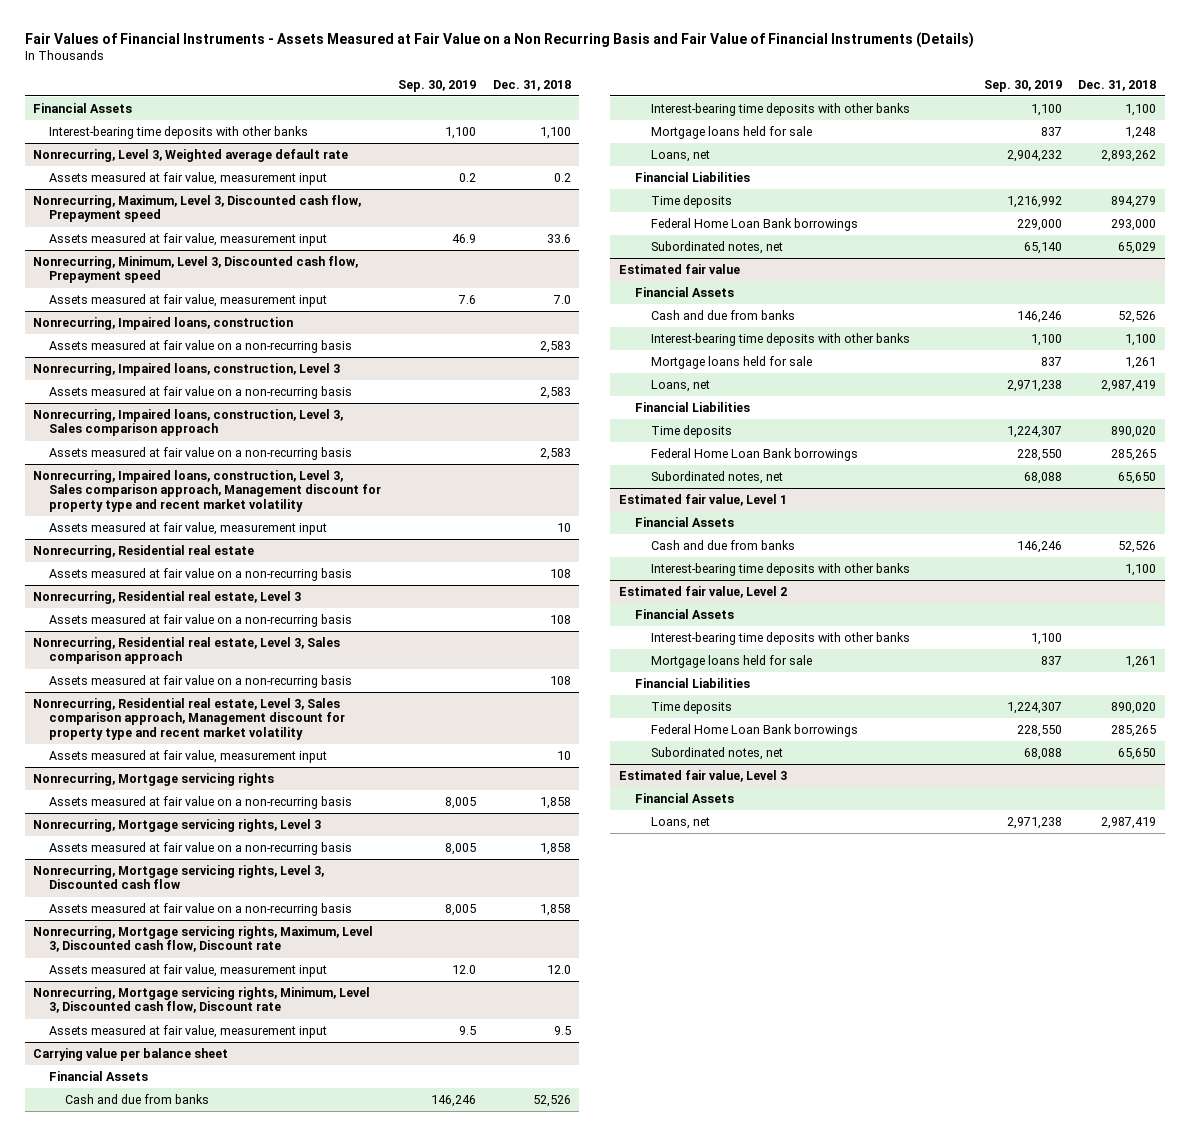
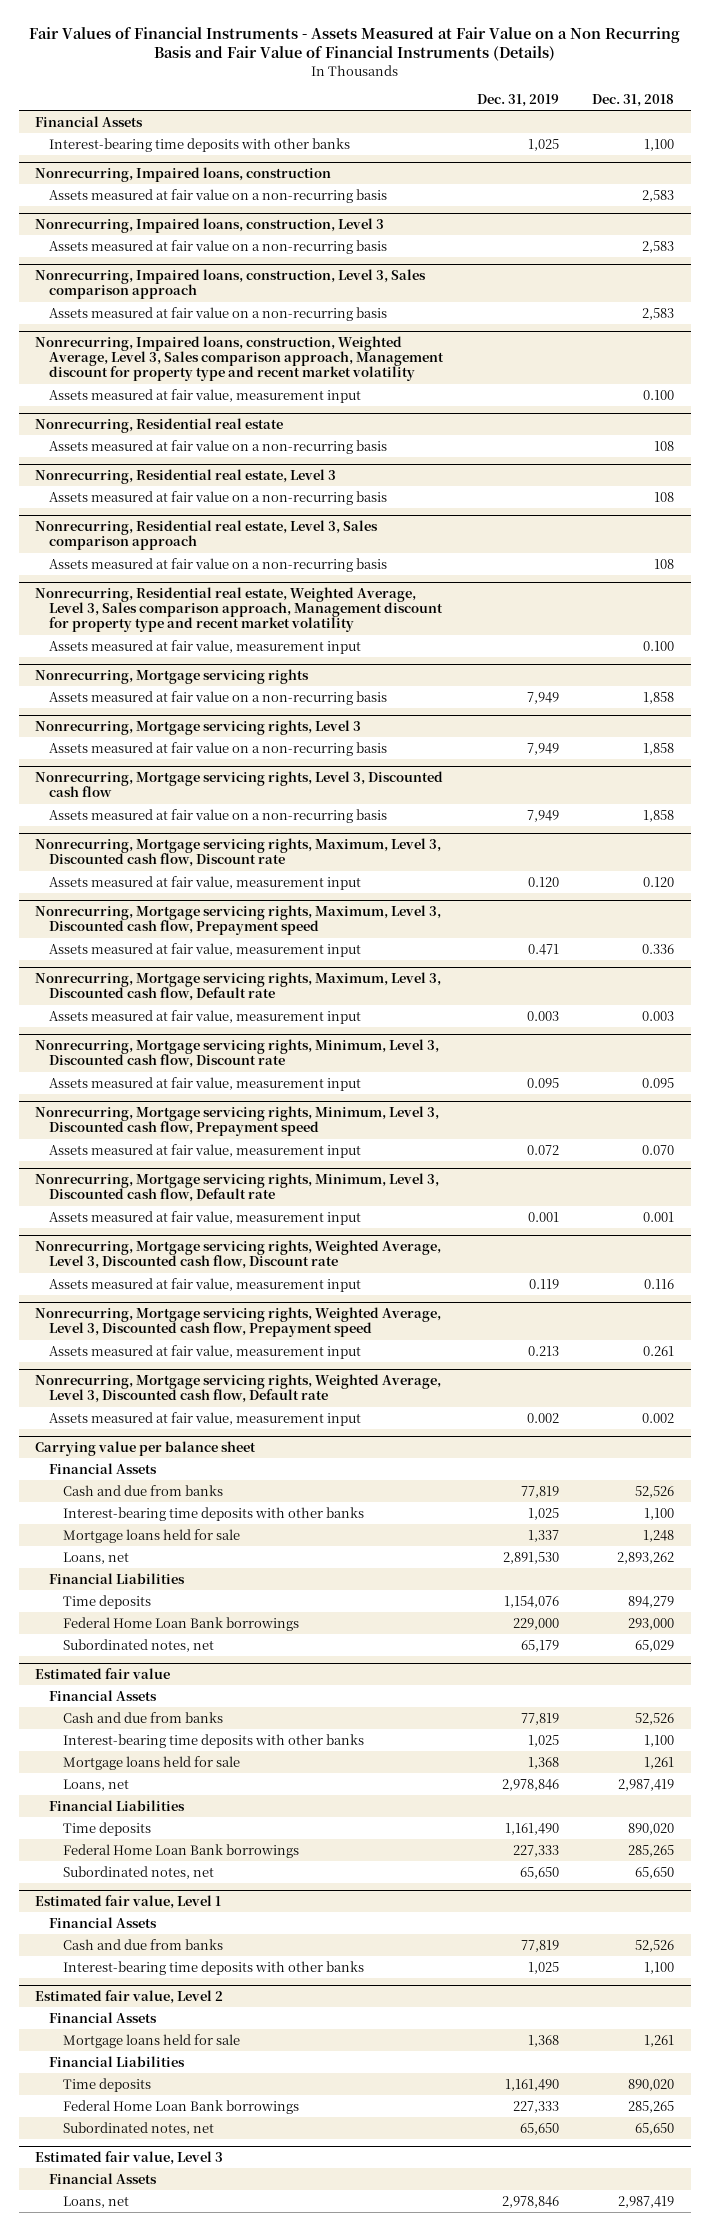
[398,79,477,92] Sep. 30, 2019 -> none
none -> [476,94,559,108] Dec. 31, 2019
[33,149,349,163] Nonrecurring, Level 3, Weighted average default rate -> none
[49,172,328,186] Assets measured at fair value, measurement input -> none
[33,195,362,223] Nonrecurring, Maximum, Level 3, Discounted cash flow, Prepayment speed -> none
[49,233,328,247] Assets measured at fair value, measurement input -> none
[33,256,359,284] Nonrecurring, Minimum, Level 3, Discounted cash flow, Prepayment speed -> none
[49,294,328,308] Assets measured at fair value, measurement input -> none
[33,470,382,512] Nonrecurring, Impaired loans, construction, Level 3, Sales comparison approach, Management discount for property type and recent market volatility -> [35,336,445,382] Nonrecurring, Impaired loans, construction, Weighted Average, Level 3, Sales comparison approach, Management discount for property type and recent market volatility
[556,523,571,533] 10 -> [643,389,675,400] 0.100
[33,698,346,740] Nonrecurring, Residential real estate, Level 3, Sales comparison approach, Management discount for property type and recent market volatility -> [35,587,444,633] Nonrecurring, Residential real estate, Weighted Average, Level 3, Sales comparison approach, Management discount for property type and recent market volatility
[556,751,571,761] 10 -> [643,640,675,651] 0.100
[546,965,571,975] 12.0 -> [643,876,675,887] 0.120
none -> [35,905,442,936] Nonrecurring, Mortgage servicing rights, Maximum, Level 3, Discounted cash flow, Prepayment speed
none -> [49,942,362,957] Assets measured at fair value, measurement input
none -> [35,972,442,1002] Nonrecurring, Mortgage servicing rights, Maximum, Level 3, Discounted cash flow, Default rate
none -> [49,1009,362,1024] Assets measured at fair value, measurement input
[553,1026,571,1036] 9.5 -> [642,1077,675,1088] 0.095
none -> [35,1106,440,1137] Nonrecurring, Mortgage servicing rights, Minimum, Level 3, Discounted cash flow, Prepayment speed
none -> [49,1143,362,1158] Assets measured at fair value, measurement input
none -> [35,1173,440,1203] Nonrecurring, Mortgage servicing rights, Minimum, Level 3, Discounted cash flow, Default rate
none -> [49,1210,362,1225] Assets measured at fair value, measurement input
none -> [35,1240,442,1270] Nonrecurring, Mortgage servicing rights, Weighted Average, Level 3, Discounted cash flow, Discount rate
none -> [49,1277,362,1292] Assets measured at fair value, measurement input
none -> [35,1307,442,1338] Nonrecurring, Mortgage servicing rights, Weighted Average, Level 3, Discounted cash flow, Prepayment speed
none -> [49,1344,362,1359] Assets measured at fair value, measurement input
none -> [35,1374,442,1404] Nonrecurring, Mortgage servicing rights, Weighted Average, Level 3, Discounted cash flow, Default rate
none -> [49,1411,362,1426] Assets measured at fair value, measurement input
[650,632,910,646] Interest-bearing time deposits with other banks -> none

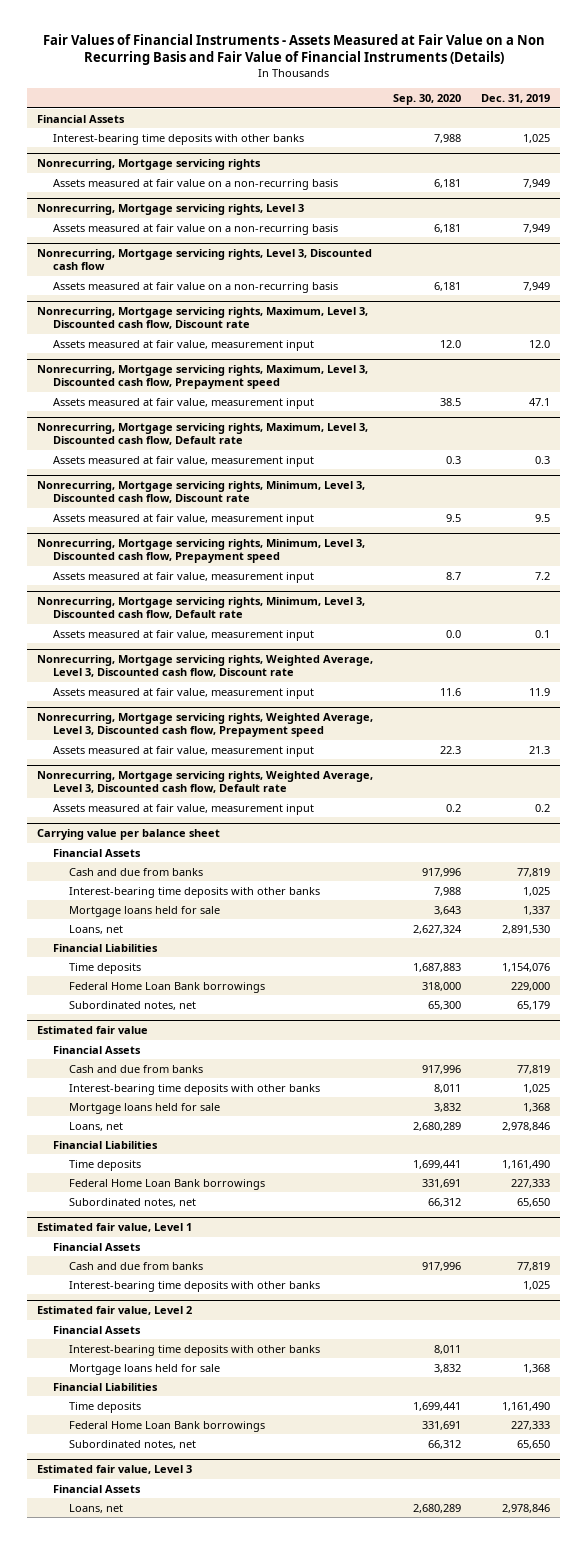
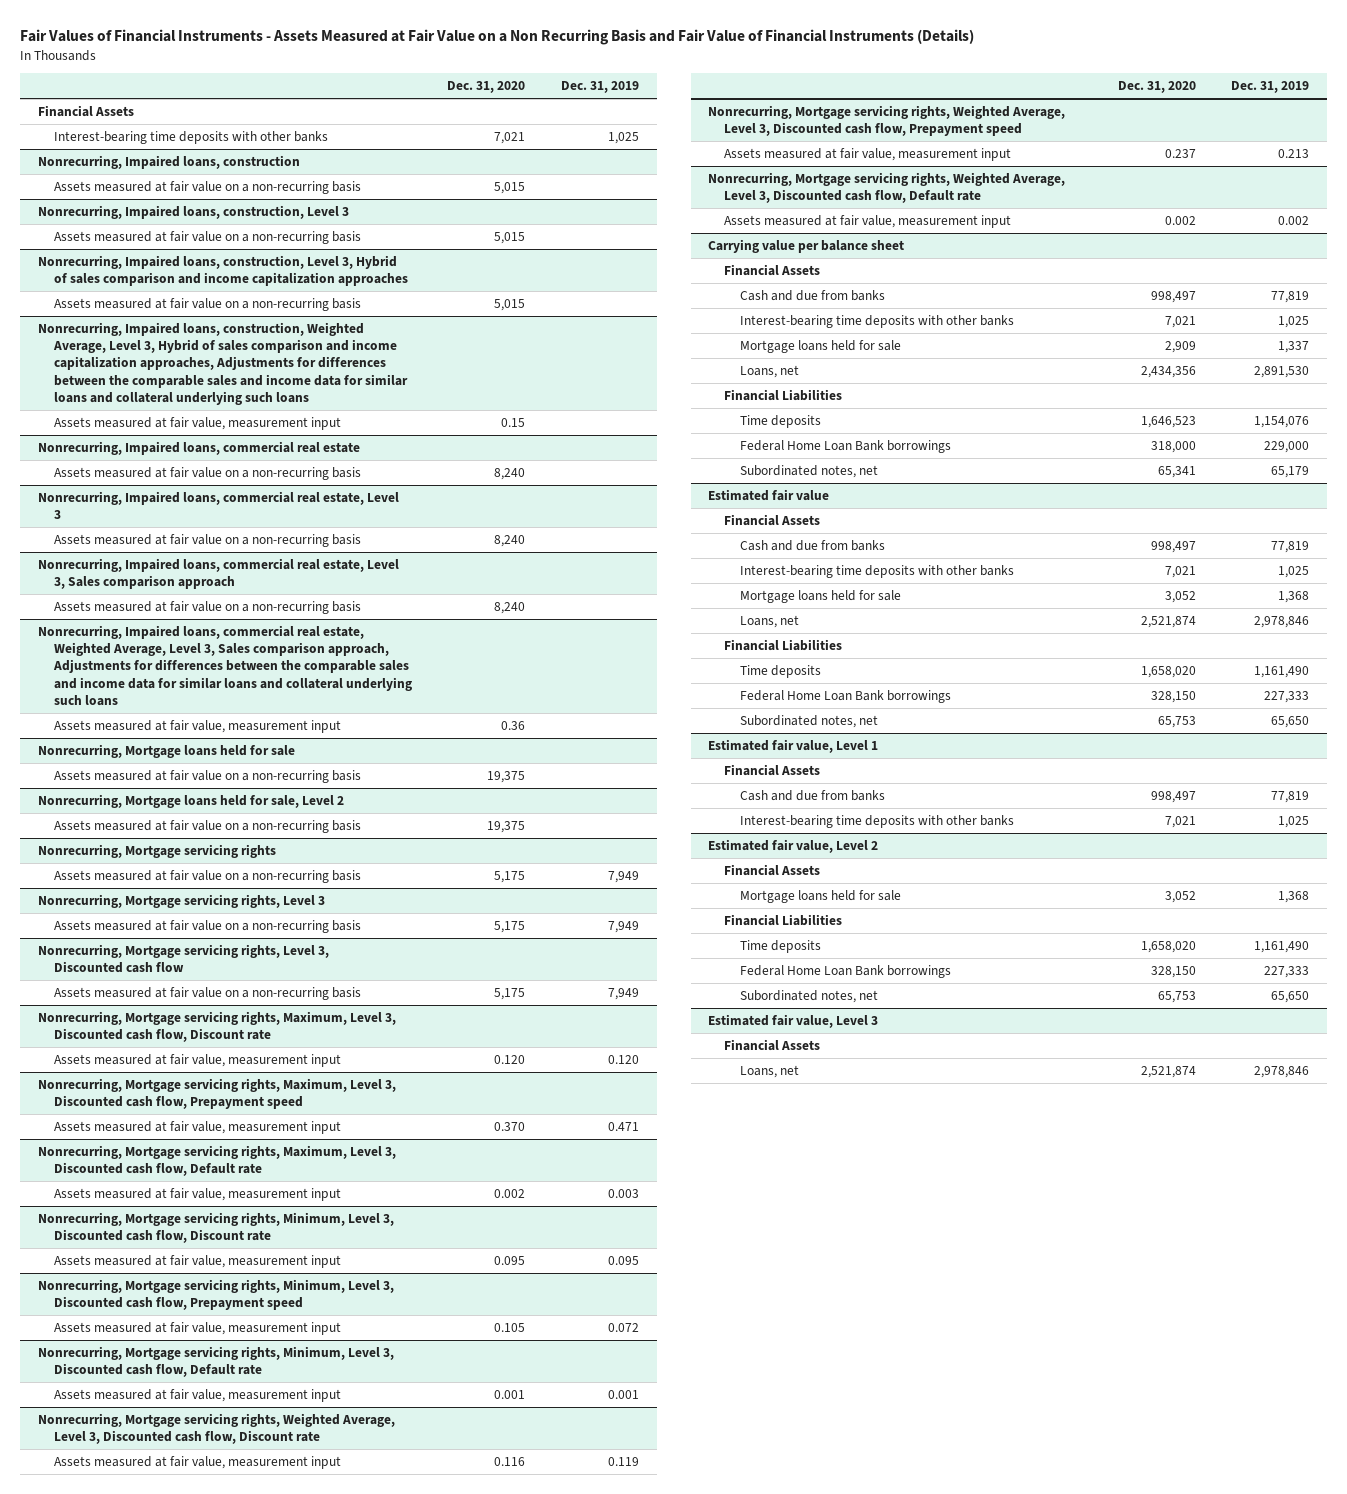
[393,94,462,106] Sep. 30, 2020 -> none
none -> [447,81,526,94] Dec. 31, 2020
none -> [37,154,300,169] Nonrecurring, Impaired loans, construction
none -> [53,180,361,194] Assets measured at fair value on a non-recurring basis
none -> [37,204,349,219] Nonrecurring, Impaired loans, construction, Level 3
none -> [53,230,361,244] Assets measured at fair value on a non-recurring basis
none -> [37,254,408,287] Nonrecurring, Impaired loans, construction, Level 3, Hybrid of sales comparison and income capitalization approaches
none -> [53,297,361,311] Assets measured at fair value on a non-recurring basis
none -> [37,321,408,406] Nonrecurring, Impaired loans, construction, Weighted Average, Level 3, Hybrid of sales comparison and income capitalization approaches, Adjustments for differences between the comparable sales and income data for similar loans and collateral underlying such loans
none -> [53,416,341,430] Assets measured at fair value, measurement input
none -> [37,440,360,455] Nonrecurring, Impaired loans, commercial real estate
none -> [53,466,361,480] Assets measured at fair value on a non-recurring basis
none -> [37,490,399,520] Nonrecurring, Impaired loans, commercial real estate, Level 3
none -> [53,533,361,547] Assets measured at fair value on a non-recurring basis
none -> [37,557,399,590] Nonrecurring, Impaired loans, commercial real estate, Level 3, Sales comparison approach
none -> [53,600,361,614] Assets measured at fair value on a non-recurring basis
none -> [37,624,412,707] Nonrecurring, Impaired loans, commercial real estate, Weighted Average, Level 3, Sales comparison approach, Adjustments for differences between the comparable sales and income data for similar loans and collateral underlying such loans
none -> [53,719,341,733] Assets measured at fair value, measurement input
none -> [37,743,295,758] Nonrecurring, Mortgage loans held for sale
none -> [53,769,361,783] Assets measured at fair value on a non-recurring basis
none -> [37,793,344,808] Nonrecurring, Mortgage loans held for sale, Level 2
none -> [53,819,361,833] Assets measured at fair value on a non-recurring basis
[528,339,550,348] 12.0 -> [607,1054,639,1064] 0.120
[528,397,550,406] 47.1 -> [607,1121,639,1131] 0.471
[534,455,550,464] 0.3 -> [607,1188,639,1198] 0.003
[534,513,550,522] 9.5 -> [607,1255,639,1265] 0.095
[534,571,550,580] 7.2 -> [607,1322,639,1332] 0.072
[534,629,550,638] 0.1 -> [607,1389,639,1399] 0.001
[528,687,550,696] 11.9 -> [607,1456,639,1466] 0.119
[528,745,550,754] 21.3 -> [1278,148,1310,158] 0.213
[534,803,550,812] 0.2 -> [1278,215,1310,225] 0.002
[68,1344,320,1356] Interest-bearing time deposits with other banks -> none

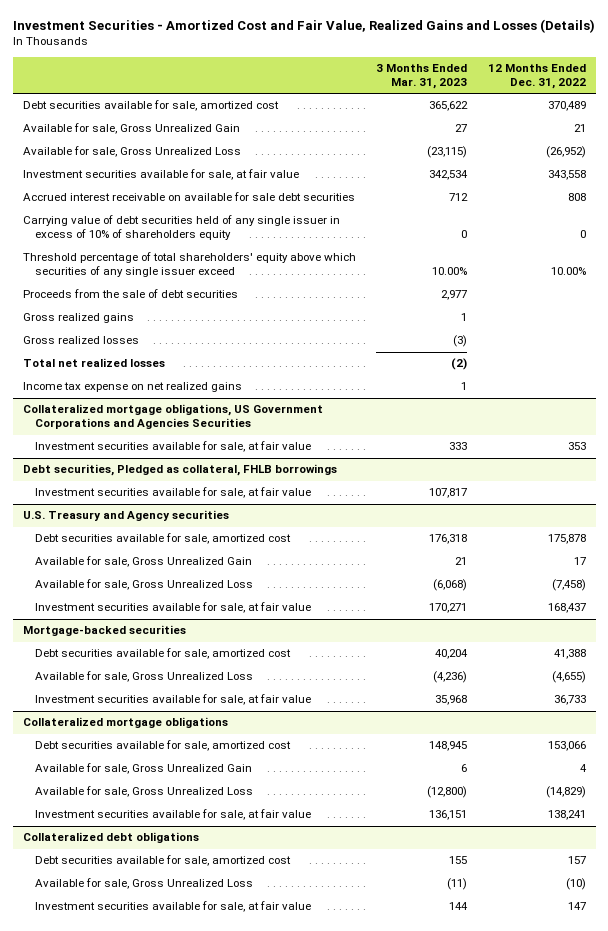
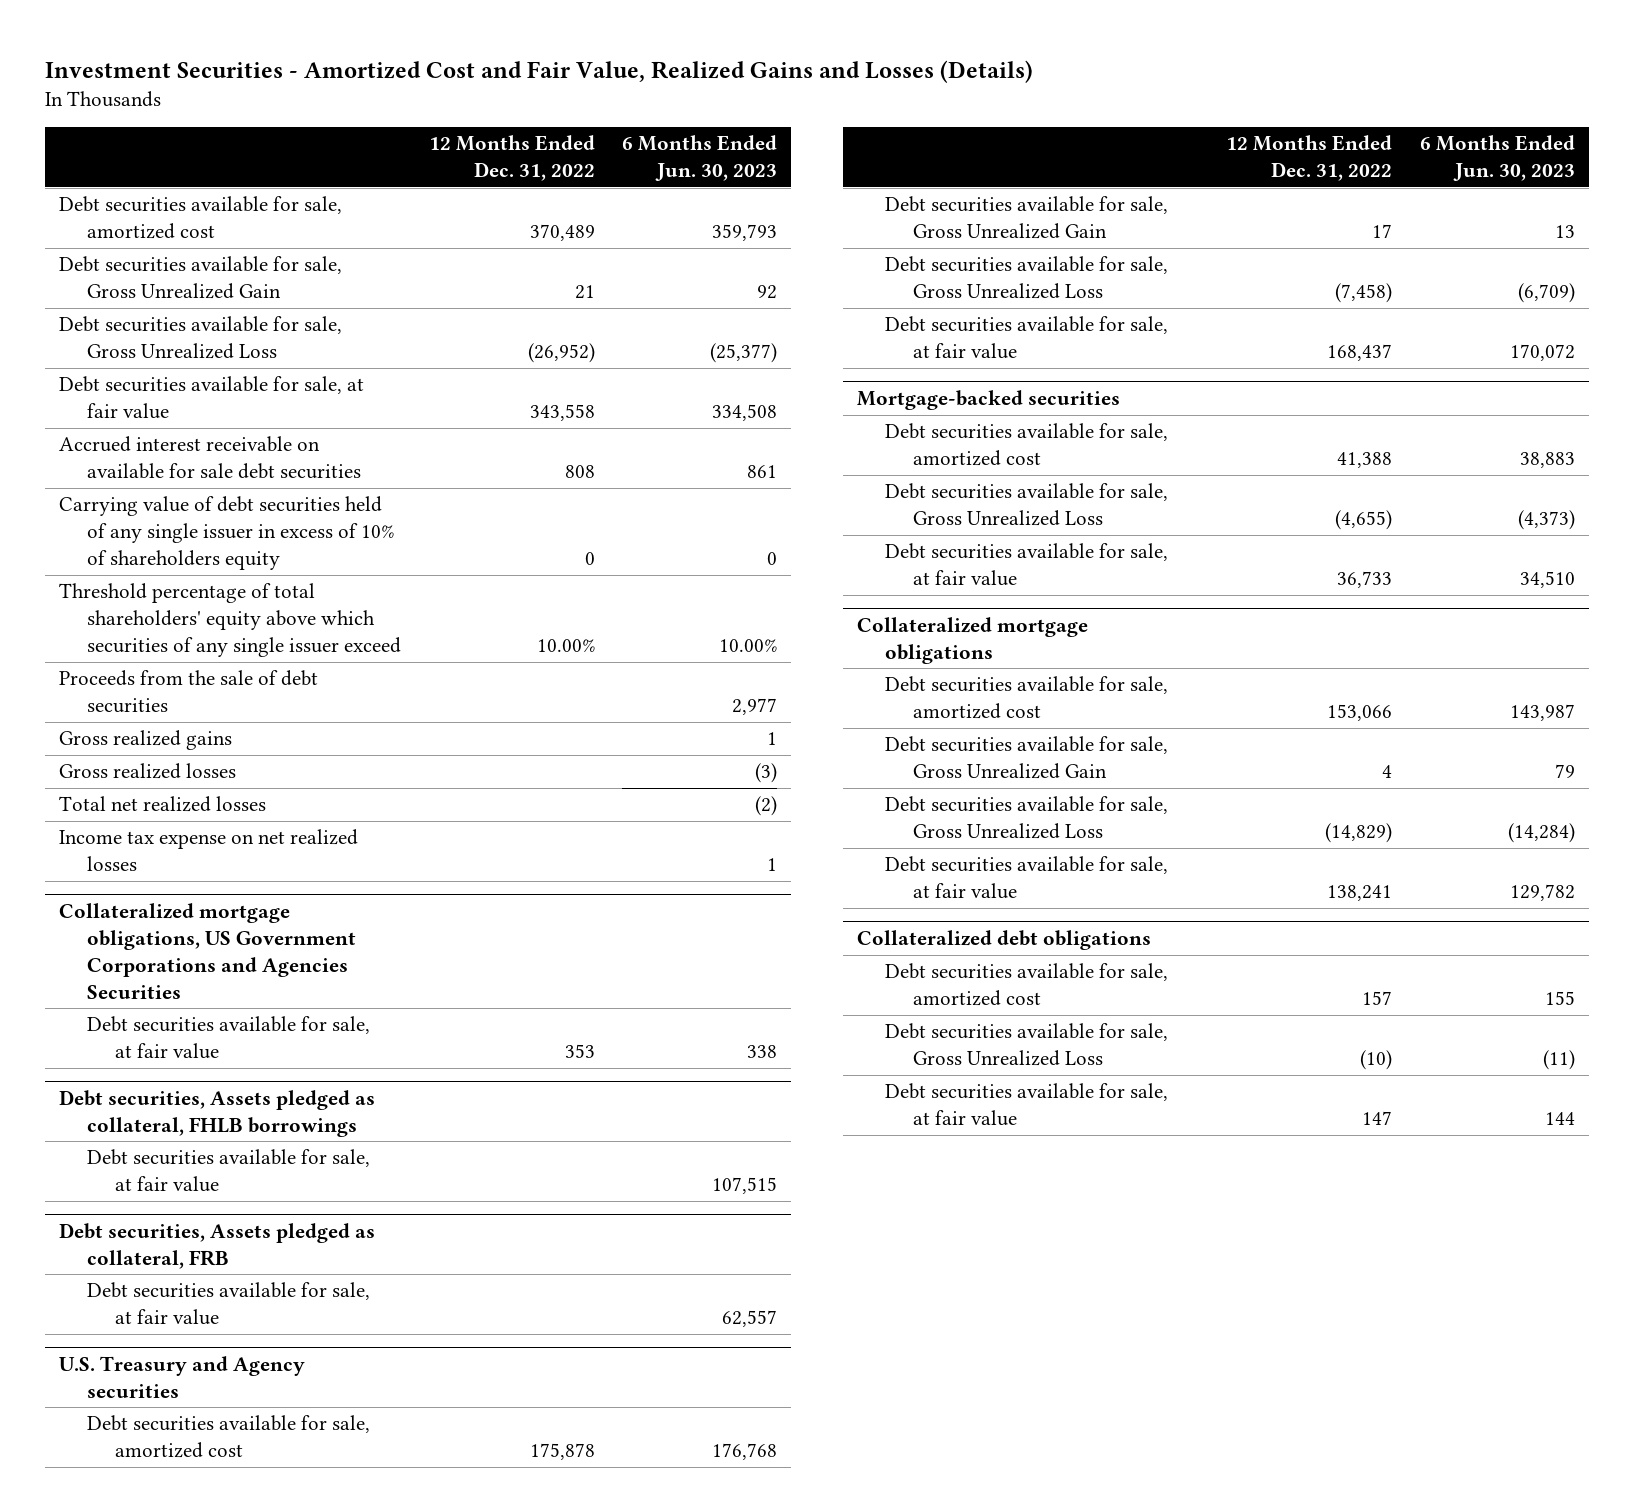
[376,64,468,90] 3 Months Ended Mar. 31, 2023 -> none
none -> [622,134,778,181] 6 Months Ended Jun. 30, 2023
[22,123,240,135] Available for sale, Gross Unrealized Gain -> [59,256,343,300] Debt securities available for sale, Gross Unrealized Gain
[22,146,241,158] Available for sale, Gross Unrealized Loss -> [59,316,343,360] Debt securities available for sale, Gross Unrealized Loss
[22,169,299,181] Investment securities available for sale, at fair value -> [59,376,365,420] Debt securities available for sale, at fair value
[22,382,242,393] Income tax expense on net realized gains -> [59,829,359,872] Income tax expense on net realized losses
[35,441,312,453] Investment securities available for sale, at fair value -> [87,1016,371,1060] Debt securities available for sale, at fair value
[22,464,337,477] Debt securities, Pledged as collateral, FHLB borrowings -> [59,1089,376,1137] Debt securities, Assets pledged as collateral, FHLB borrowings
[35,487,312,499] Investment securities available for sale, at fair value -> [87,1149,371,1193] Debt securities available for sale, at fair value
none -> [59,1222,376,1269] Debt securities, Assets pledged as collateral, FRB
none -> [87,1282,371,1326] Debt securities available for sale, at fair value
[35,556,253,568] Available for sale, Gross Unrealized Gain -> [884,196,1168,240] Debt securities available for sale, Gross Unrealized Gain
[35,579,254,591] Available for sale, Gross Unrealized Loss -> [884,256,1168,300] Debt securities available for sale, Gross Unrealized Loss
[35,602,312,614] Investment securities available for sale, at fair value -> [884,316,1168,360] Debt securities available for sale, at fair value
[35,671,254,683] Available for sale, Gross Unrealized Loss -> [884,483,1168,527] Debt securities available for sale, Gross Unrealized Loss
[35,694,312,706] Investment securities available for sale, at fair value -> [884,543,1168,587] Debt securities available for sale, at fair value
[35,763,253,775] Available for sale, Gross Unrealized Gain -> [884,736,1168,780] Debt securities available for sale, Gross Unrealized Gain
[35,786,254,798] Available for sale, Gross Unrealized Loss -> [884,796,1168,840] Debt securities available for sale, Gross Unrealized Loss
[35,809,312,821] Investment securities available for sale, at fair value -> [884,856,1168,900] Debt securities available for sale, at fair value
[35,878,254,890] Available for sale, Gross Unrealized Loss -> [884,1023,1168,1067] Debt securities available for sale, Gross Unrealized Loss
[35,901,312,913] Investment securities available for sale, at fair value -> [884,1083,1168,1127] Debt securities available for sale, at fair value

